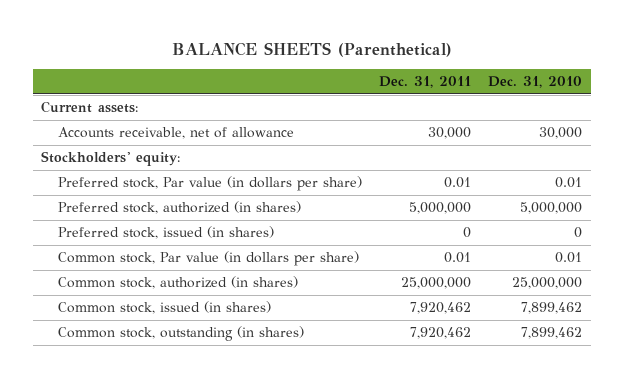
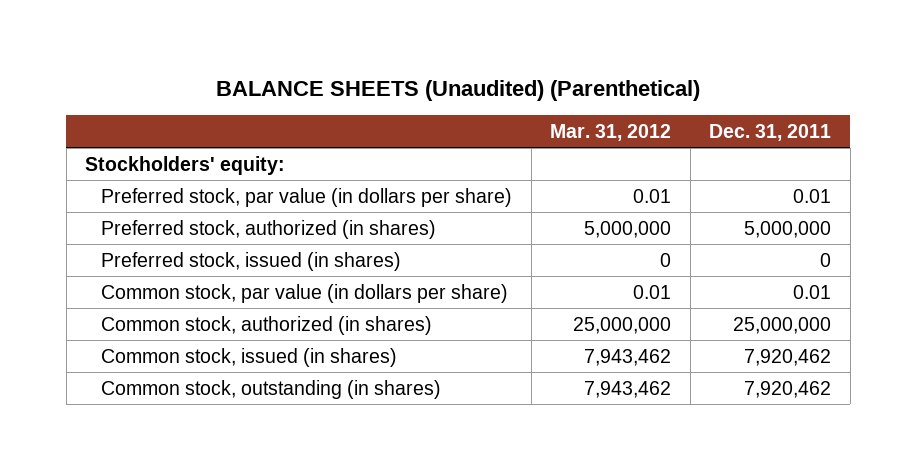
[171,41,452,57] BALANCE SHEETS (Parenthetical) -> [216,80,701,102] BALANCE SHEETS (Unaudited) (Parenthetical)
[488,76,583,89] Dec. 31, 2010 -> none
none -> [550,124,672,142] Mar. 31, 2012
[41,101,139,114] Current assets: -> none
[57,127,294,140] Accounts receivable, net of allowance -> none
[57,176,362,192] Preferred stock, Par value (in dollars per share) -> [101,187,513,207] Preferred stock, par value (in dollars per share)
[57,251,359,267] Common stock, Par value (in dollars per share) -> [101,283,509,303] Common stock, par value (in dollars per share)

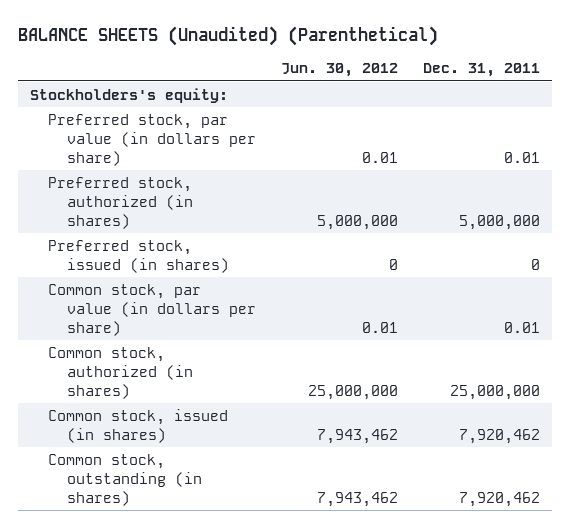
[550,124,672,142] Mar. 31, 2012 -> none
none -> [280,63,398,78] Jun. 30, 2012
[84,155,285,175] Stockholders' equity: -> [29,87,228,103] Stockholders's equity:

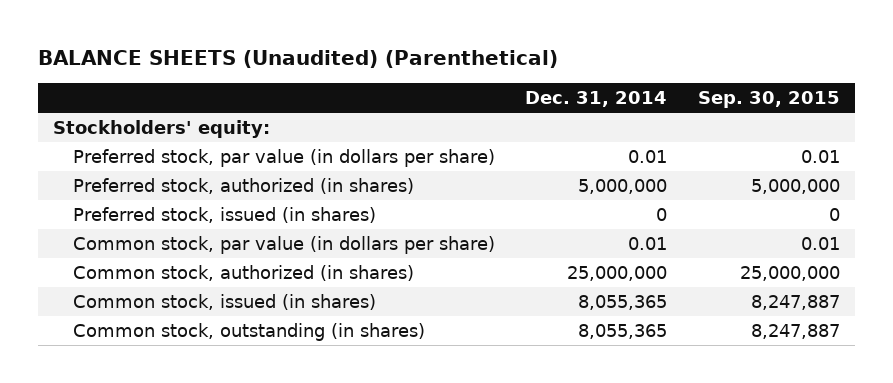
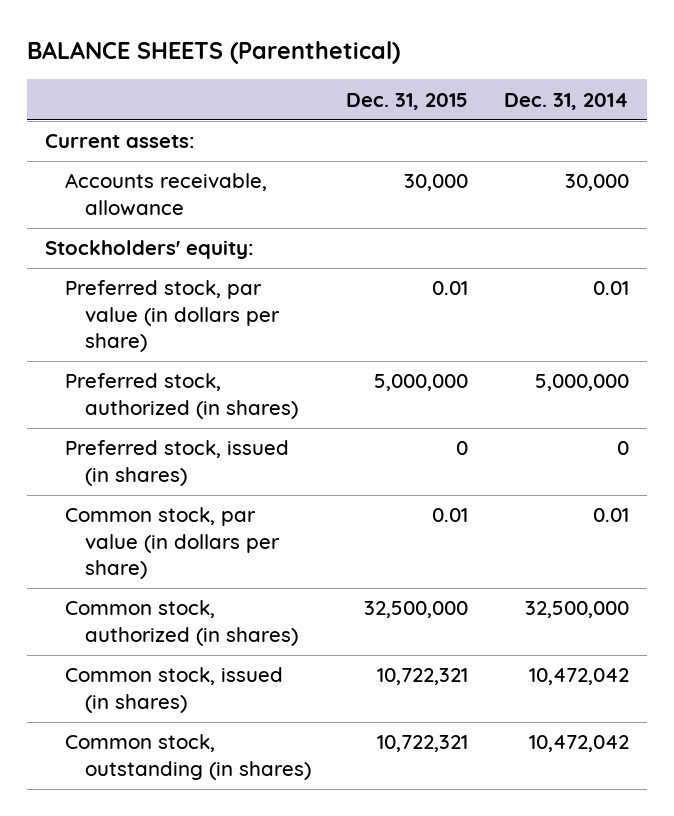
[38,50,559,69] BALANCE SHEETS (Unaudited) (Parenthetical) -> [27,41,401,65] BALANCE SHEETS (Parenthetical)
[697,90,840,108] Sep. 30, 2015 -> none
none -> [346,92,469,110] Dec. 31, 2015
none -> [45,134,196,149] Current assets:
none -> [64,173,267,216] Accounts receivable, allowance
[567,266,668,282] 25,000,000 -> [524,601,629,619] 32,500,000
[578,295,668,311] 8,055,365 -> [528,668,629,686] 10,472,042
[578,324,668,340] 8,055,365 -> [528,735,629,753] 10,472,042

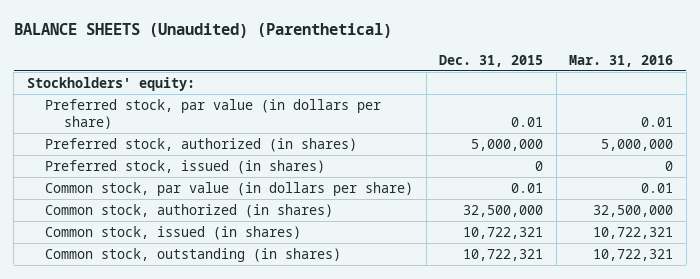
[27,41,401,65] BALANCE SHEETS (Parenthetical) -> [13,22,392,38] BALANCE SHEETS (Unaudited) (Parenthetical)
[503,92,629,110] Dec. 31, 2014 -> none
none -> [569,54,674,67] Mar. 31, 2016
[45,134,196,149] Current assets: -> none
[64,173,267,216] Accounts receivable, allowance -> none

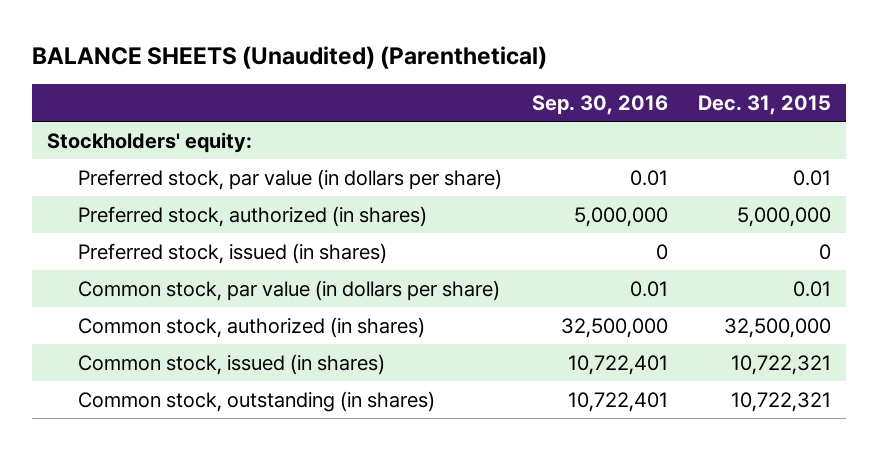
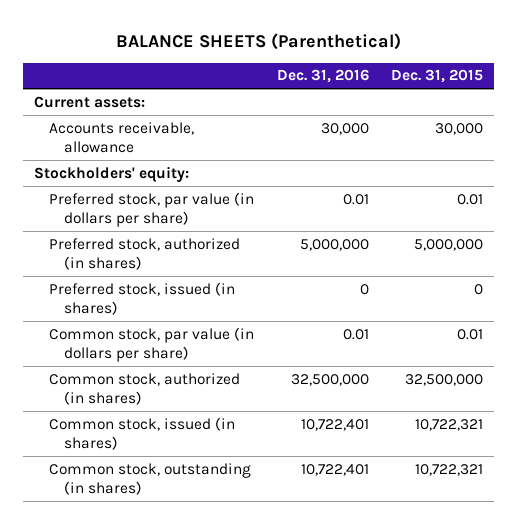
[32,45,548,69] BALANCE SHEETS (Unaudited) (Parenthetical) -> [115,32,401,50] BALANCE SHEETS (Parenthetical)
[532,94,669,115] Sep. 30, 2016 -> none
none -> [276,69,369,84] Dec. 31, 2016
none -> [33,95,145,108] Current assets:
none -> [49,121,195,153] Accounts receivable, allowance

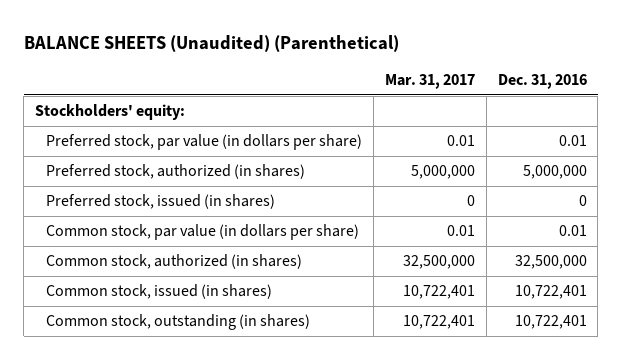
[115,32,401,50] BALANCE SHEETS (Parenthetical) -> [23,34,399,52] BALANCE SHEETS (Unaudited) (Parenthetical)
[391,69,484,84] Dec. 31, 2015 -> none
none -> [385,74,476,90] Mar. 31, 2017
[33,95,145,108] Current assets: -> none
[49,121,195,153] Accounts receivable, allowance -> none

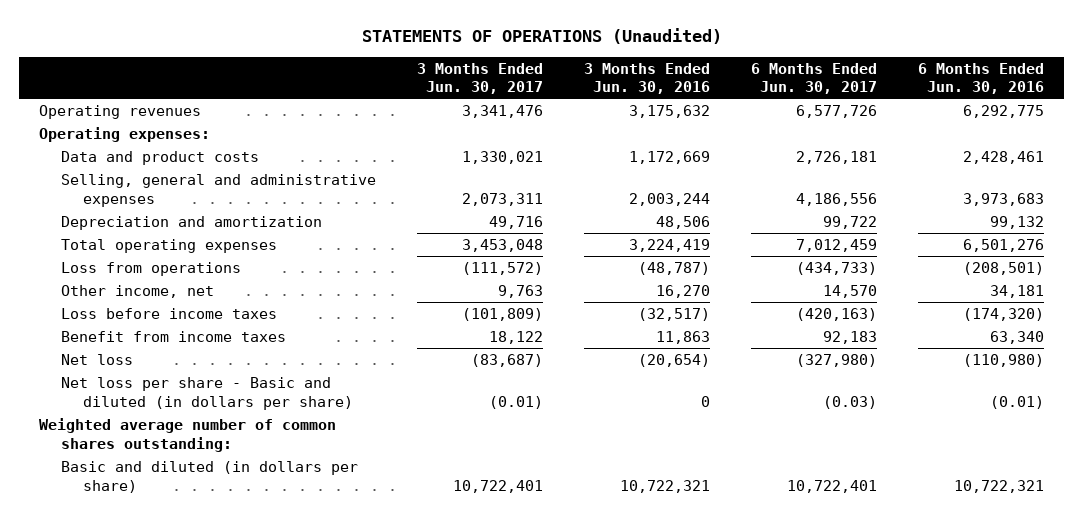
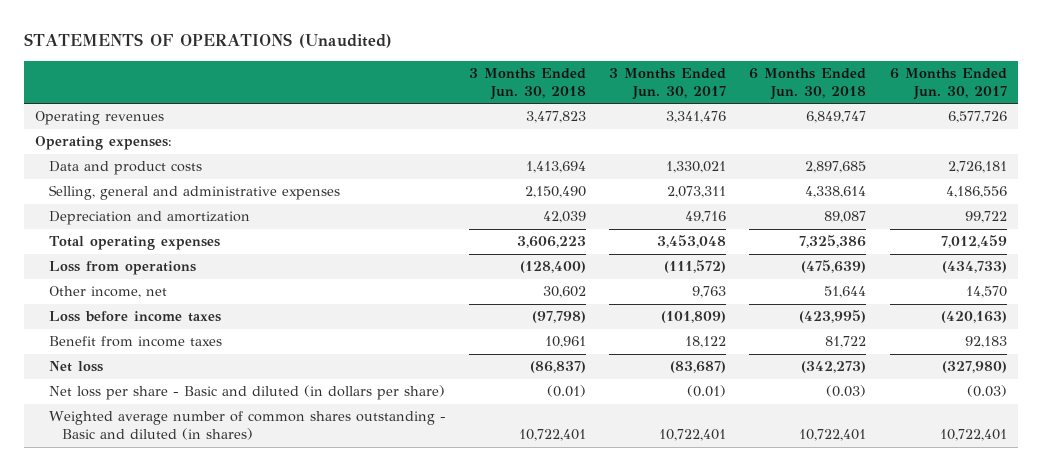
[584,62,711,95] 3 Months Ended Jun. 30, 2016 -> none
[917,62,1044,95] 6 Months Ended Jun. 30, 2016 -> none
none -> [468,68,586,101] 3 Months Ended Jun. 30, 2018
none -> [749,68,867,101] 6 Months Ended Jun. 30, 2018
[39,418,337,452] Weighted average number of common shares outstanding: -> none
[61,461,359,493] Basic and diluted (in dollars per share) -> [48,411,446,441] Weighted average number of common shares outstanding - Basic and diluted (in shares)

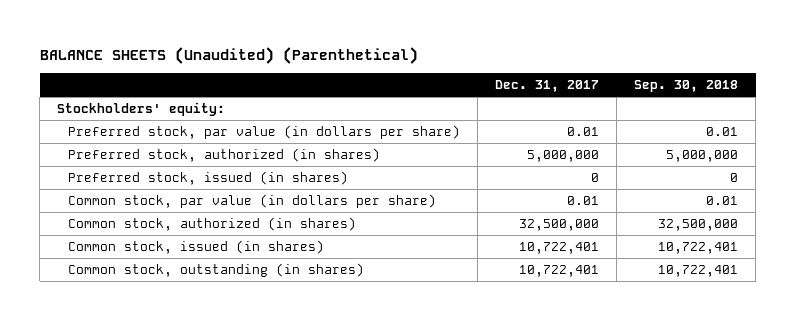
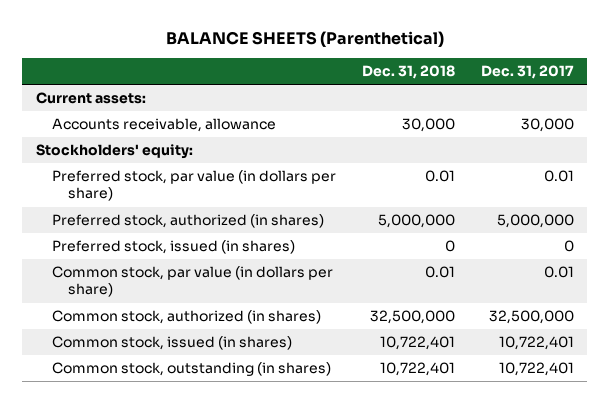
[39,47,418,65] BALANCE SHEETS (Unaudited) (Parenthetical) -> [165,31,444,48] BALANCE SHEETS (Parenthetical)
[634,80,739,93] Sep. 30, 2018 -> none
none -> [361,65,455,80] Dec. 31, 2018
none -> [35,92,146,105] Current assets:
none -> [51,118,276,133] Accounts receivable, allowance

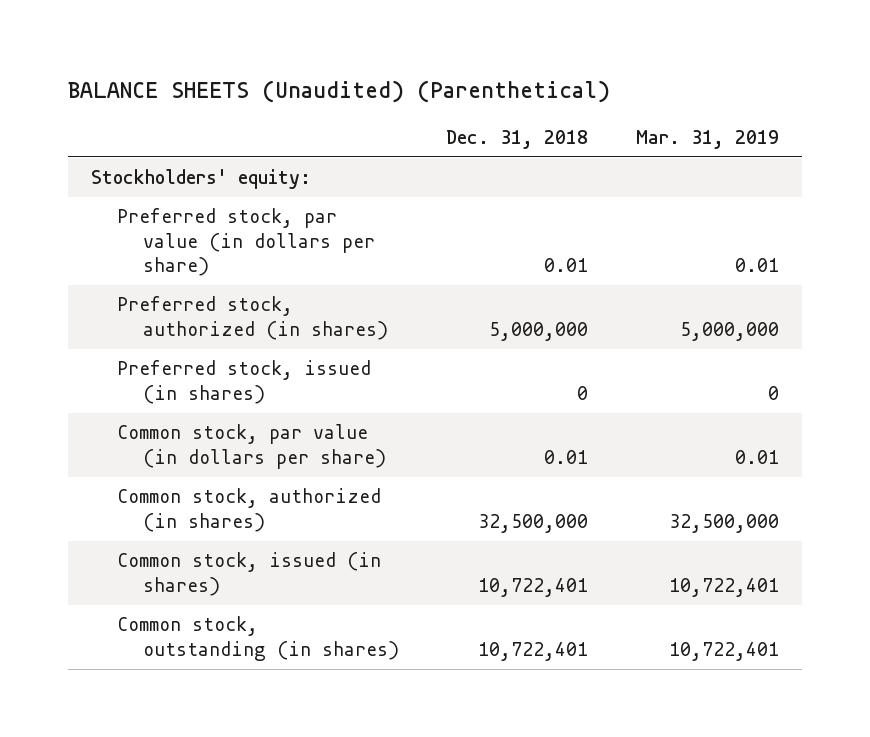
[165,31,444,48] BALANCE SHEETS (Parenthetical) -> [67,80,610,104] BALANCE SHEETS (Unaudited) (Parenthetical)
[481,65,575,80] Dec. 31, 2017 -> none
none -> [635,129,779,149] Mar. 31, 2019
[35,92,146,105] Current assets: -> none
[51,118,276,133] Accounts receivable, allowance -> none

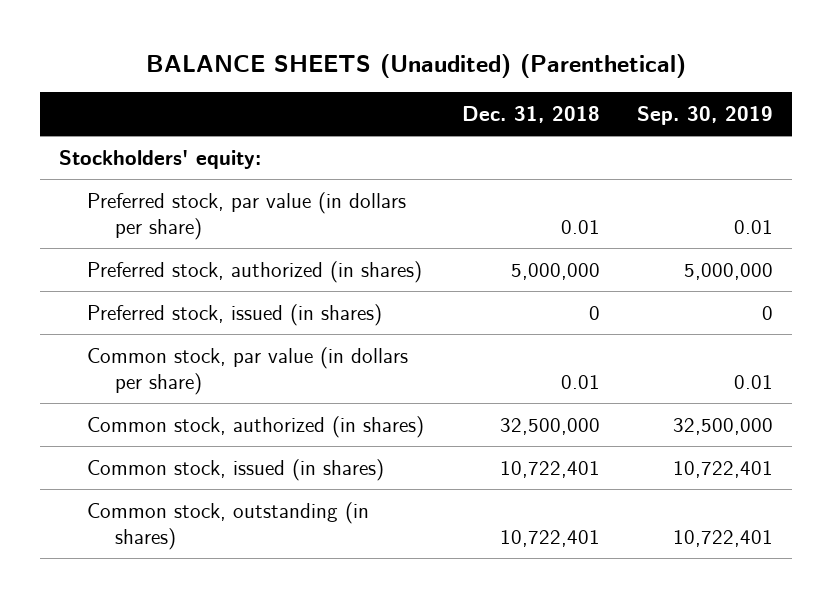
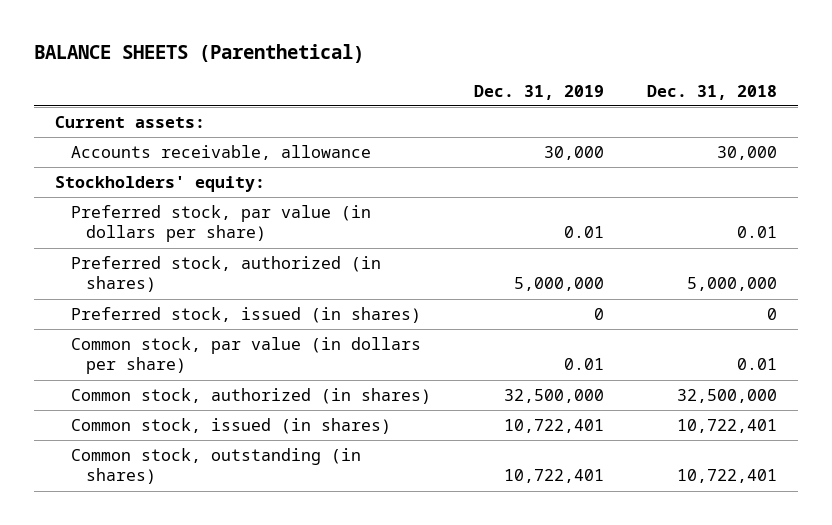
[146,53,687,78] BALANCE SHEETS (Unaudited) (Parenthetical) -> [33,44,364,64] BALANCE SHEETS (Parenthetical)
[637,106,774,126] Sep. 30, 2019 -> none
none -> [473,84,604,100] Dec. 31, 2019
none -> [55,116,206,129] Current assets:
none -> [70,145,371,161] Accounts receivable, allowance

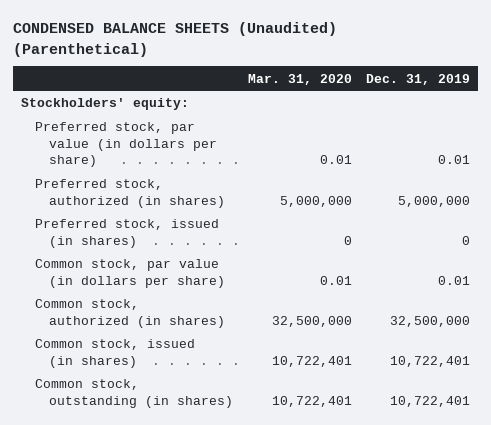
[33,44,364,64] BALANCE SHEETS (Parenthetical) -> [13,22,338,57] CONDENSED BALANCE SHEETS (Unaudited) (Parenthetical)
[646,84,777,100] Dec. 31, 2018 -> none
none -> [247,73,352,85] Mar. 31, 2020
[55,116,206,129] Current assets: -> none
[70,145,371,161] Accounts receivable, allowance -> none

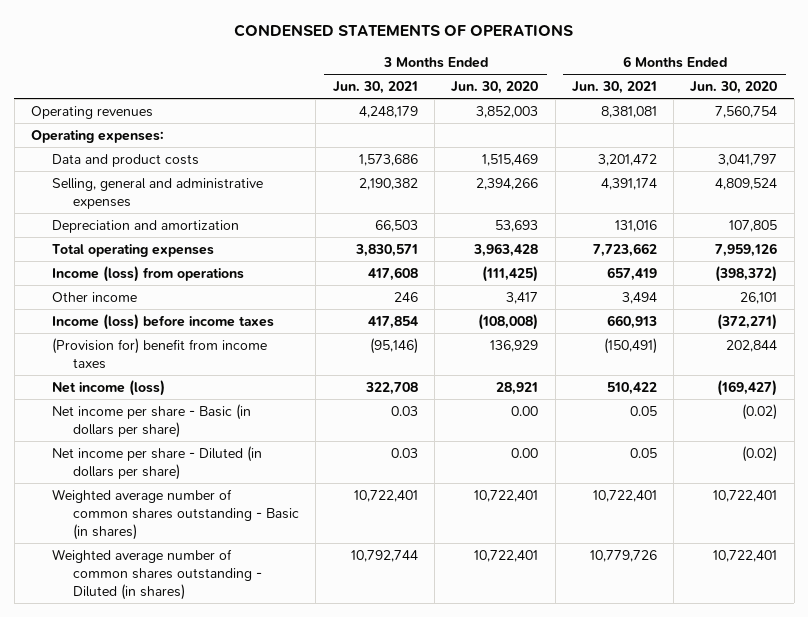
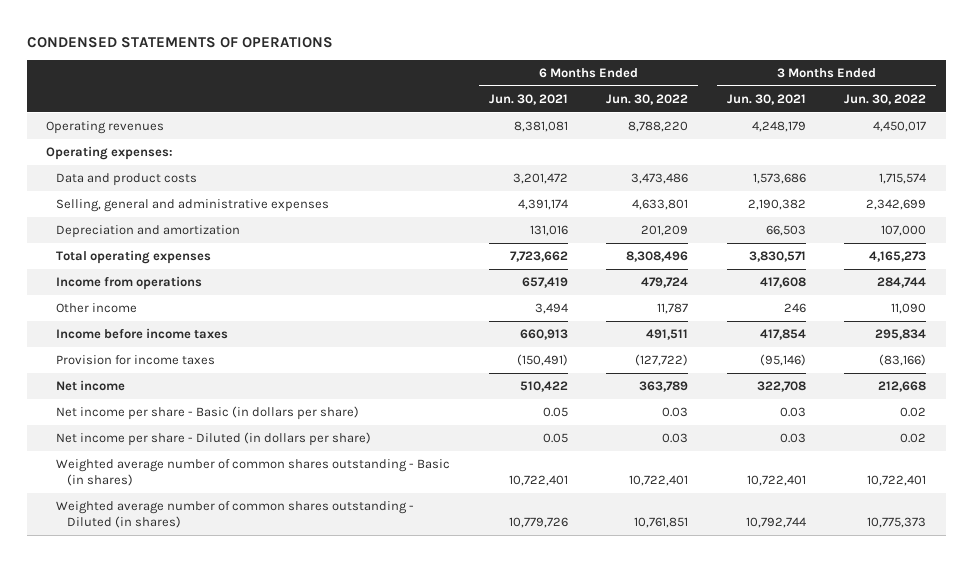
[451,80,539,94] Jun. 30, 2020 -> none
[690,80,778,94] Jun. 30, 2020 -> none
none -> [606,93,689,105] Jun. 30, 2022
none -> [844,93,927,105] Jun. 30, 2022
[52,265,245,282] Income (loss) from operations -> [56,276,203,291] Income from operations
[52,313,275,330] Income (loss) before income taxes -> [56,328,229,340] Income before income taxes
[52,337,268,369] (Provision for) benefit from income taxes -> [56,355,216,366] Provision for income taxes
[52,379,166,396] Net income (loss) -> [56,380,126,392] Net income

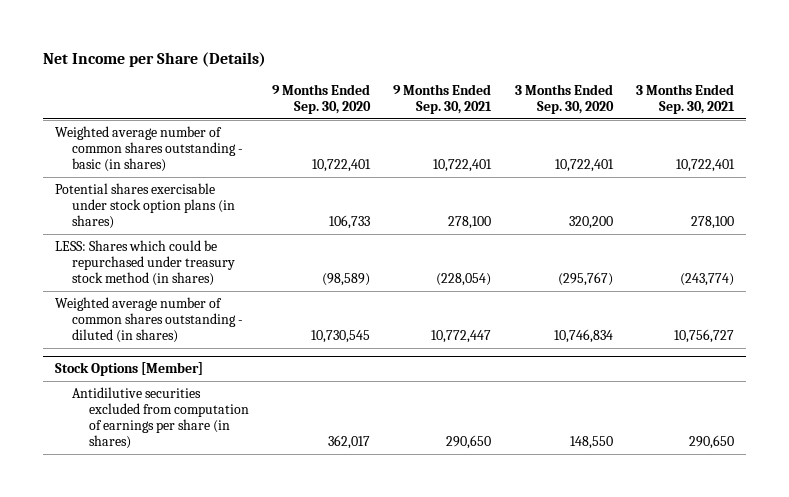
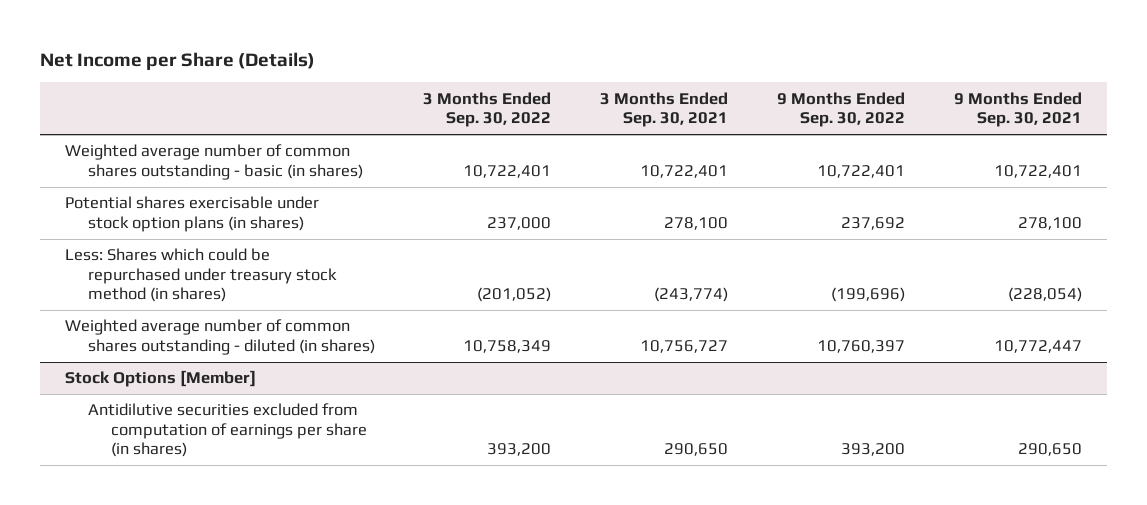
[272,84,372,115] 9 Months Ended Sep. 30, 2020 -> none
[514,84,614,115] 3 Months Ended Sep. 30, 2020 -> none
none -> [423,91,552,128] 3 Months Ended Sep. 30, 2022
none -> [777,91,906,128] 9 Months Ended Sep. 30, 2022
[54,239,235,287] LESS: Shares which could be repurchased under treasury stock method (in shares) -> [64,248,337,303] Less: Shares which could be repurchased under treasury stock method (in shares)

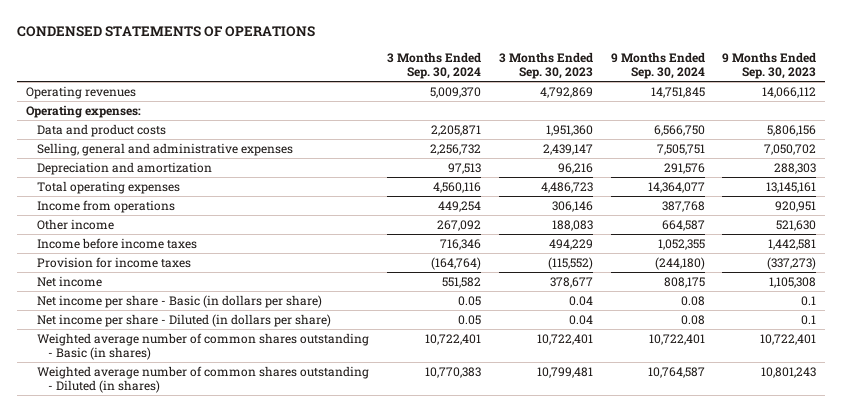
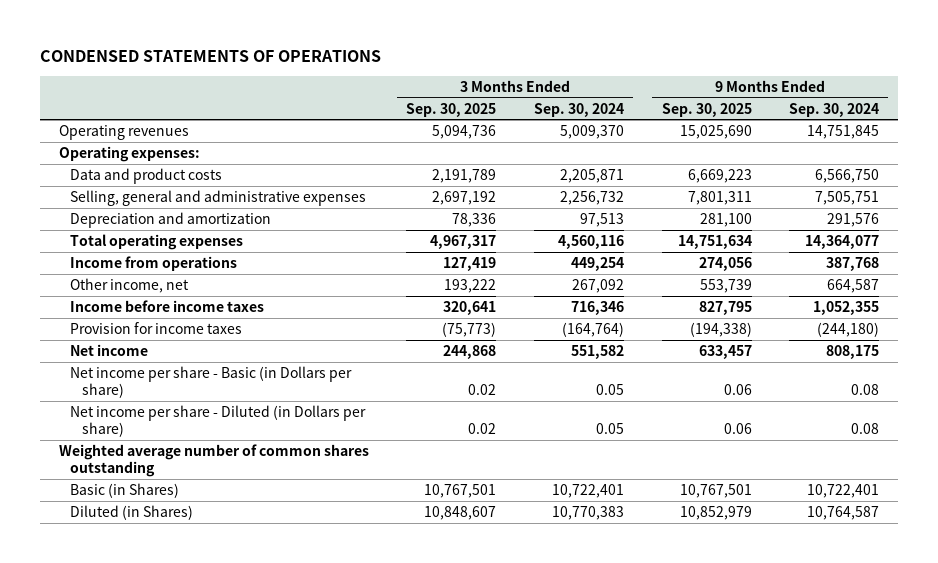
[498,51,593,80] 3 Months Ended Sep. 30, 2023 -> none
[722,51,817,80] 9 Months Ended Sep. 30, 2023 -> none
none -> [406,102,497,117] Sep. 30, 2025
none -> [661,102,752,117] Sep. 30, 2025
[37,218,115,230] Other income -> [70,277,190,293] Other income, net
[37,294,323,308] Net income per share - Basic (in dollars per share) -> [70,365,353,399] Net income per share - Basic (in Dollars per share)
[37,313,332,327] Net income per share - Diluted (in dollars per share) -> [70,404,367,438] Net income per share - Diluted (in Dollars per share)
none -> [58,443,369,478] Weighted average number of common shares outstanding
[37,332,370,361] Weighted average number of common shares outstanding - Basic (in shares) -> [70,482,180,498] Basic (in Shares)
[37,365,370,394] Weighted average number of common shares outstanding - Diluted (in shares) -> [70,504,194,520] Diluted (in Shares)

